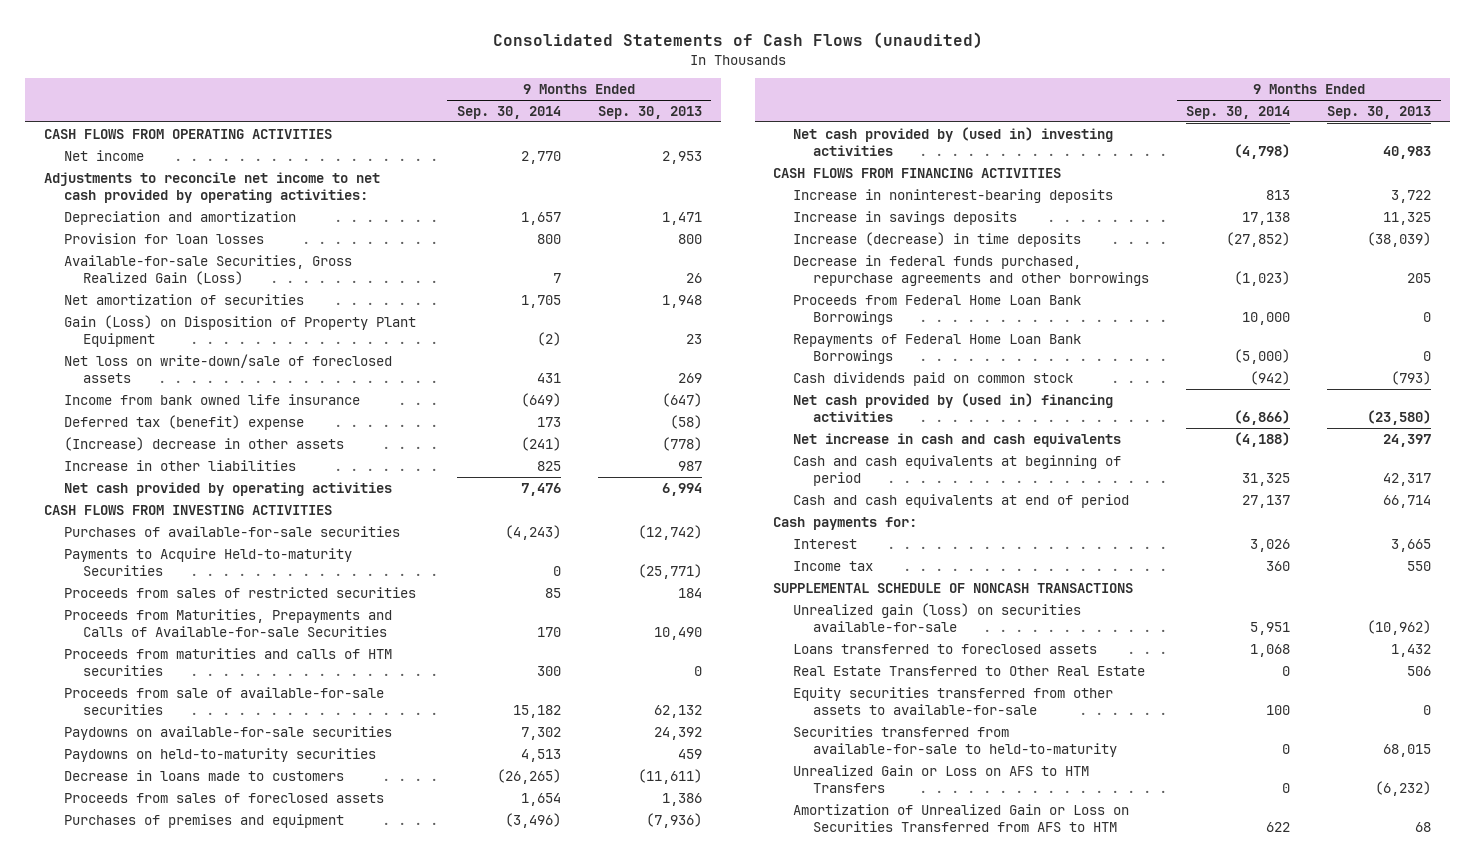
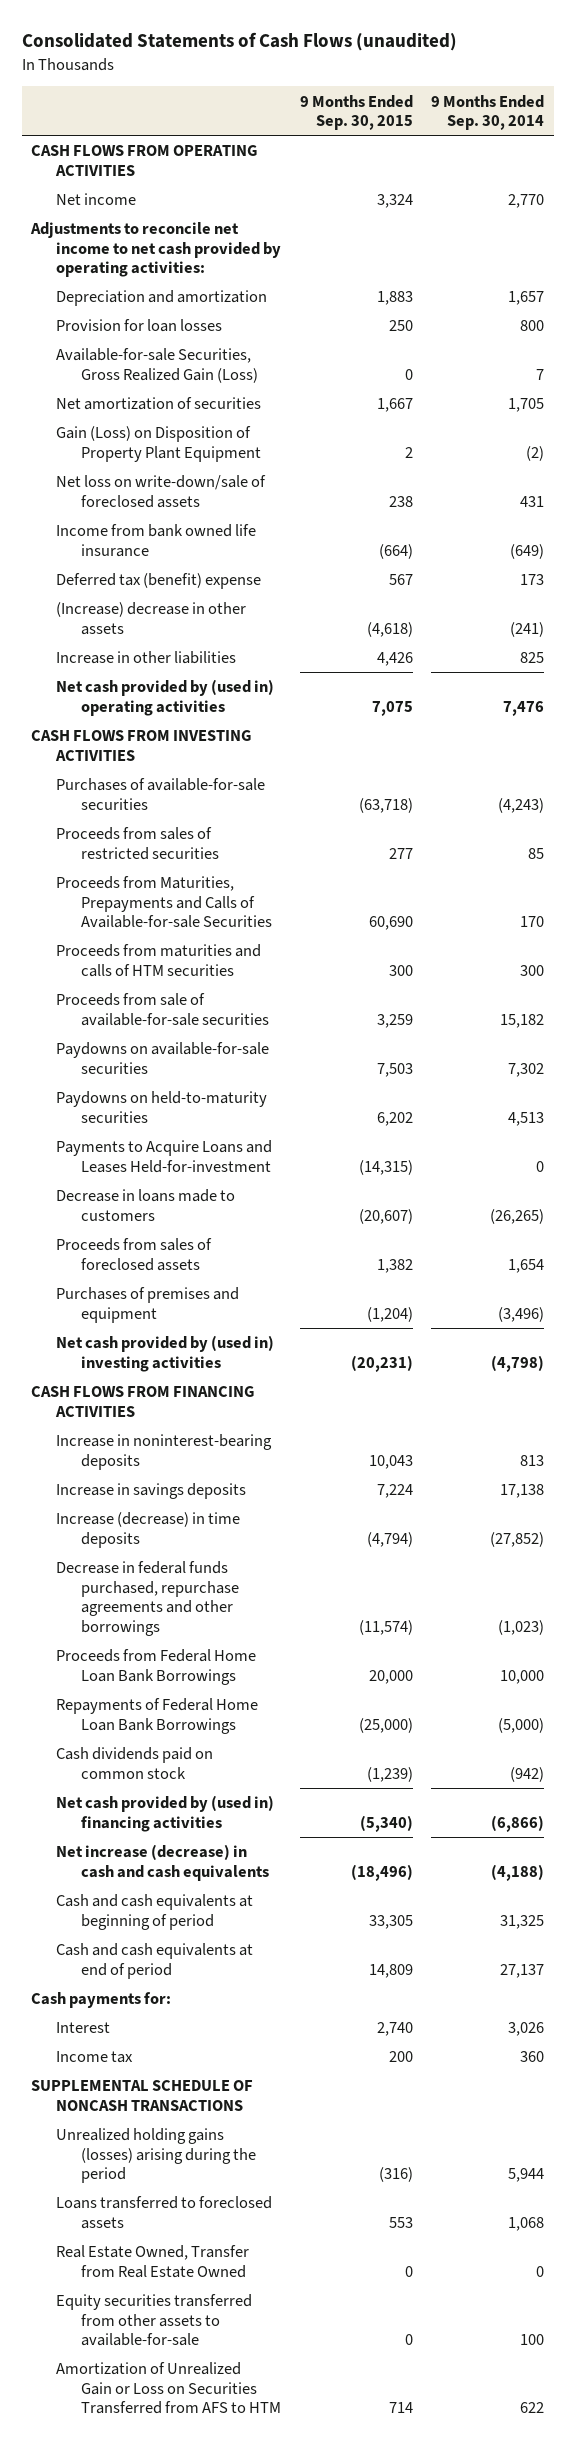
[597,105,702,119] Sep. 30, 2013 -> none
none -> [299,94,413,131] 9 Months Ended Sep. 30, 2015
[63,481,392,496] Net cash provided by operating activities -> [55,679,274,716] Net cash provided by (used in) operating activities
[63,547,352,576] Payments to Acquire Held-to-maturity Securities -> none
none -> [55,1140,272,1173] Payments to Acquire Loans and Leases Held-for-investment
[792,432,1121,447] Net increase in cash and cash equivalents -> [55,1844,269,1881] Net increase (decrease) in cash and cash equivalents
[792,602,1081,632] Unrealized gain (loss) on securities available-for-sale -> none
none -> [55,2128,256,2184] Unrealized holding gains (losses) arising during the period
[792,665,1145,676] Real Estate Transferred to Other Real Estate -> none
none -> [55,2245,249,2278] Real Estate Owned, Transfer from Real Estate Owned
[792,725,1117,757] Securities transferred from available-for-sale to held-to-maturity -> none
[792,764,1089,793] Unrealized Gain or Loss on AFS to HTM Transfers -> none

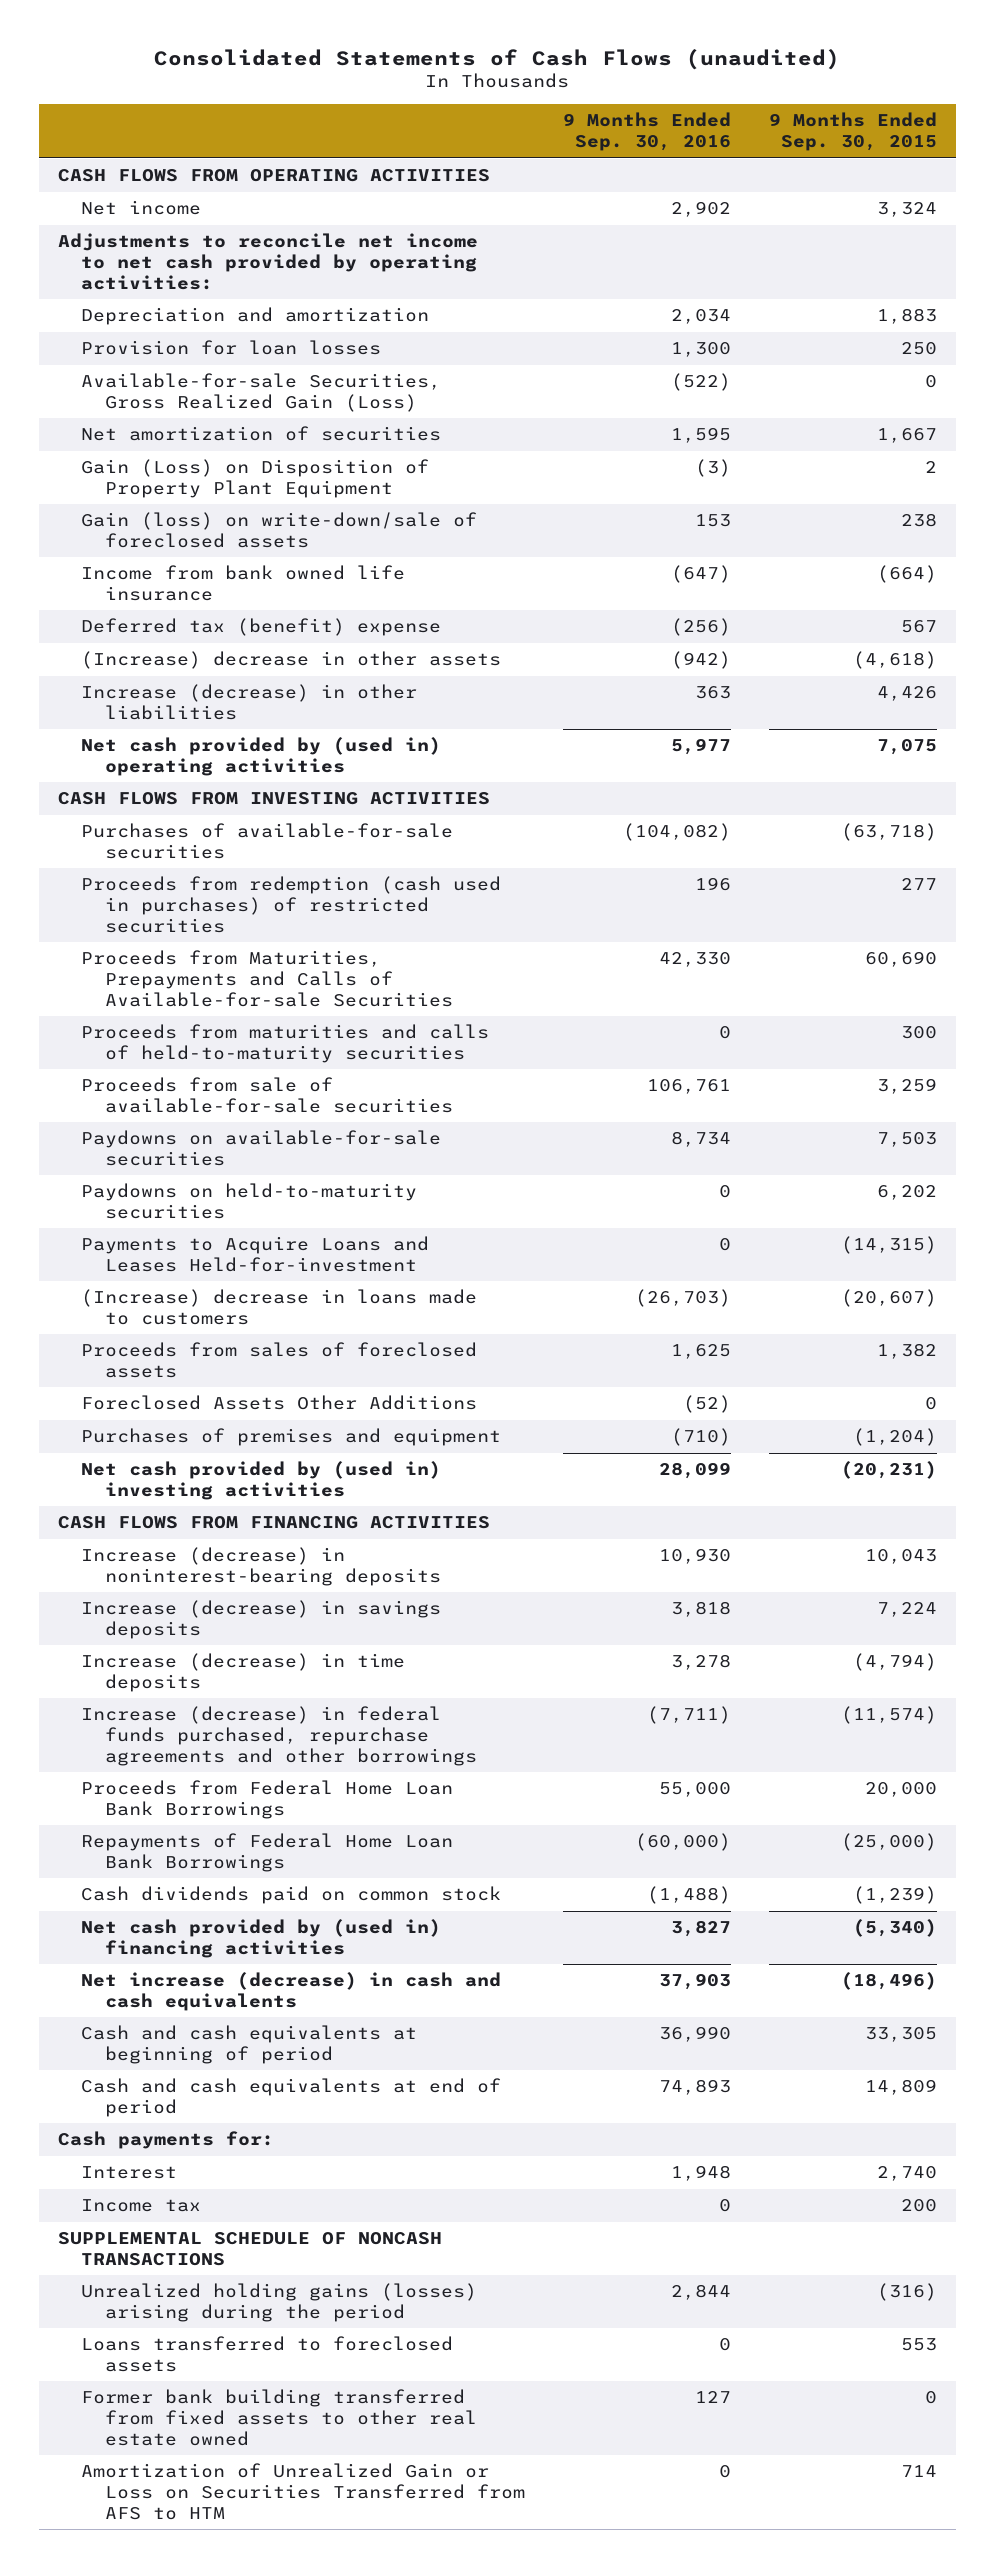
[431,94,545,131] 9 Months Ended Sep. 30, 2014 -> none
none -> [563,112,732,152] 9 Months Ended Sep. 30, 2016
[55,475,266,508] Net loss on write-down/sale of foreclosed assets -> [81,512,478,548] Gain (loss) on write-down/sale of foreclosed assets
[55,651,236,665] Increase in other liabilities -> [81,684,418,720] Increase (decrease) in other liabilities
[55,827,219,860] Proceeds from sales of restricted securities -> [81,876,502,933] Proceeds from redemption (cash used in purchases) of restricted securities
[55,944,261,977] Proceeds from maturities and calls of HTM securities -> [81,1024,490,1063] Proceeds from maturities and calls of held-to-maturity securities
[55,1189,235,1221] Decrease in loans made to customers -> [81,1289,478,1325] (Increase) decrease in loans made to customers
none -> [81,1395,478,1411] Foreclosed Assets Other Additions
[55,1434,272,1470] Increase in noninterest-bearing deposits -> [81,1547,442,1586] Increase (decrease) in noninterest-bearing deposits
[55,1483,246,1500] Increase in savings deposits -> [81,1600,442,1639] Increase (decrease) in savings deposits
[55,1561,239,1636] Decrease in federal funds purchased, repurchase agreements and other borrowings -> [81,1706,478,1766] Increase (decrease) in federal funds purchased, repurchase agreements and other borrowings
[55,2245,249,2278] Real Estate Owned, Transfer from Real Estate Owned -> none
[55,2294,252,2347] Equity securities transferred from other assets to available-for-sale -> none
none -> [81,2389,478,2446] Former bank building transferred from fixed assets to other real estate owned

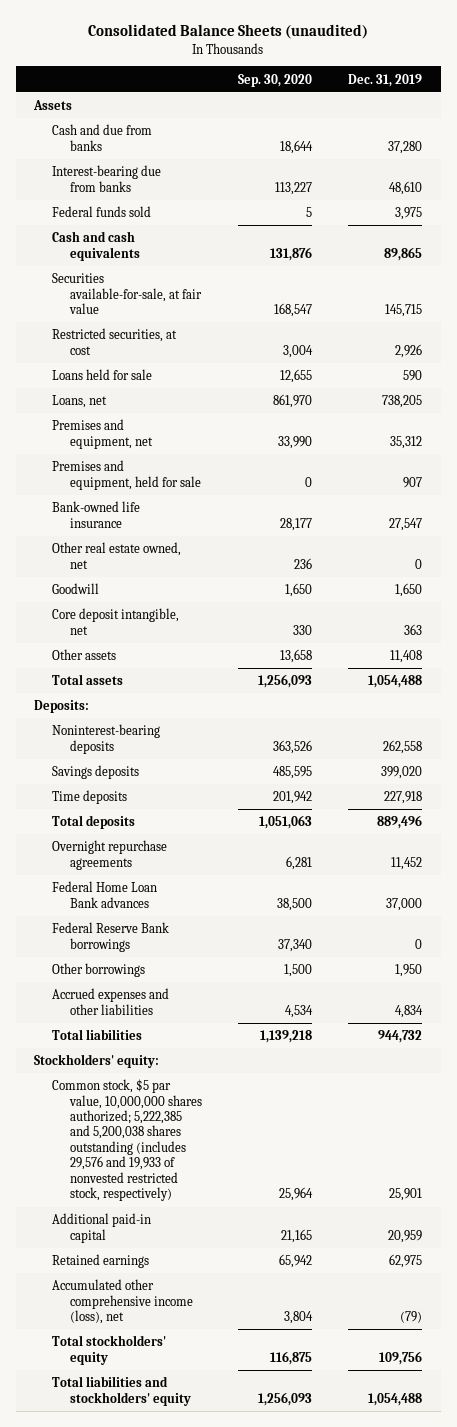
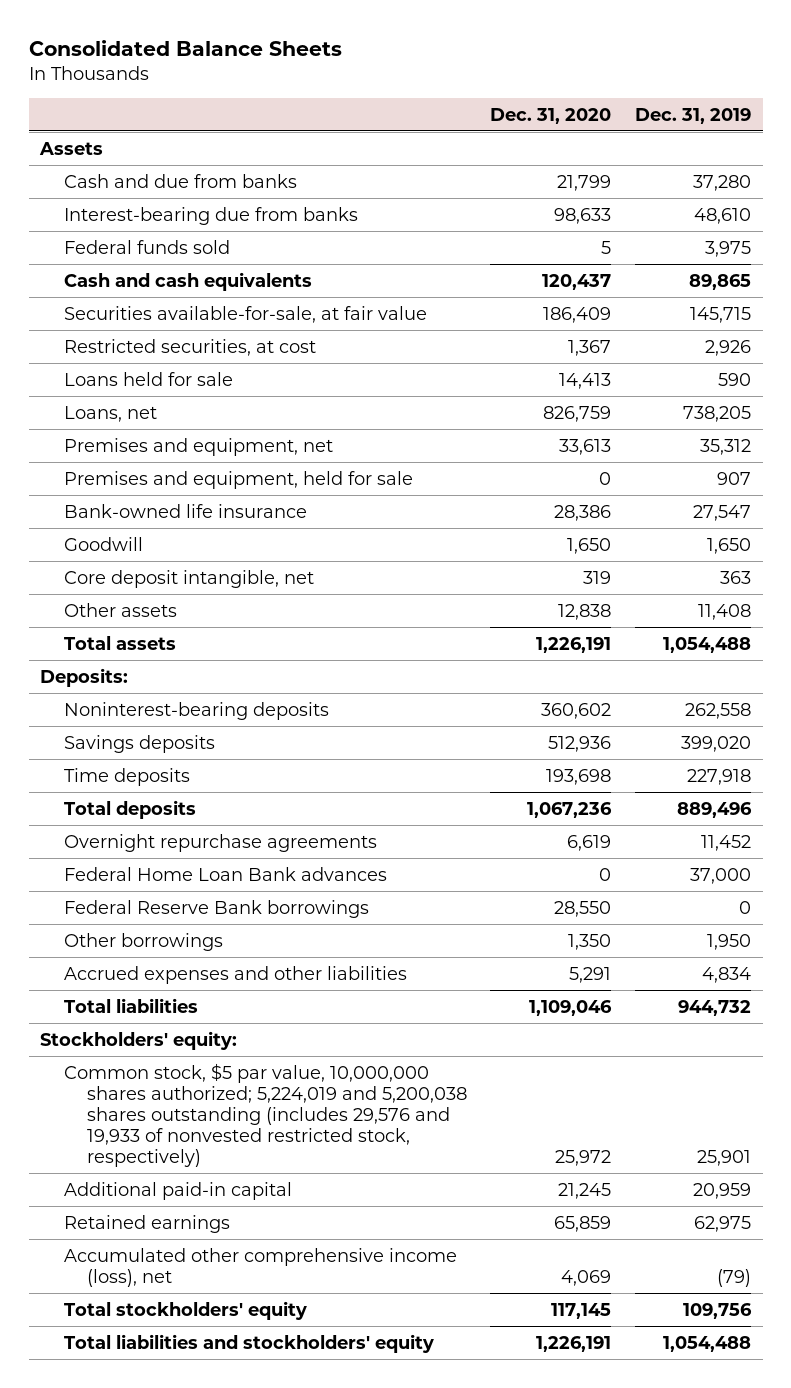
[88,24,369,40] Consolidated Balance Sheets (unaudited) -> [28,40,342,57] Consolidated Balance Sheets
[238,73,313,87] Sep. 30, 2020 -> none
none -> [490,107,612,124] Dec. 31, 2020
[51,542,181,569] Other real estate owned, net -> none
[51,1079,202,1202] Common stock, $5 par value, 10,000,000 shares authorized; 5,222,385 and 5,200,038 shares outstanding (includes 29,576 and 19,933 of nonvested restricted stock, respectively) -> [63,1062,468,1167] Common stock, $5 par value, 10,000,000 shares authorized; 5,224,019 and 5,200,038 shares outstanding (includes 29,576 and 19,933 of nonvested restricted stock, respectively)

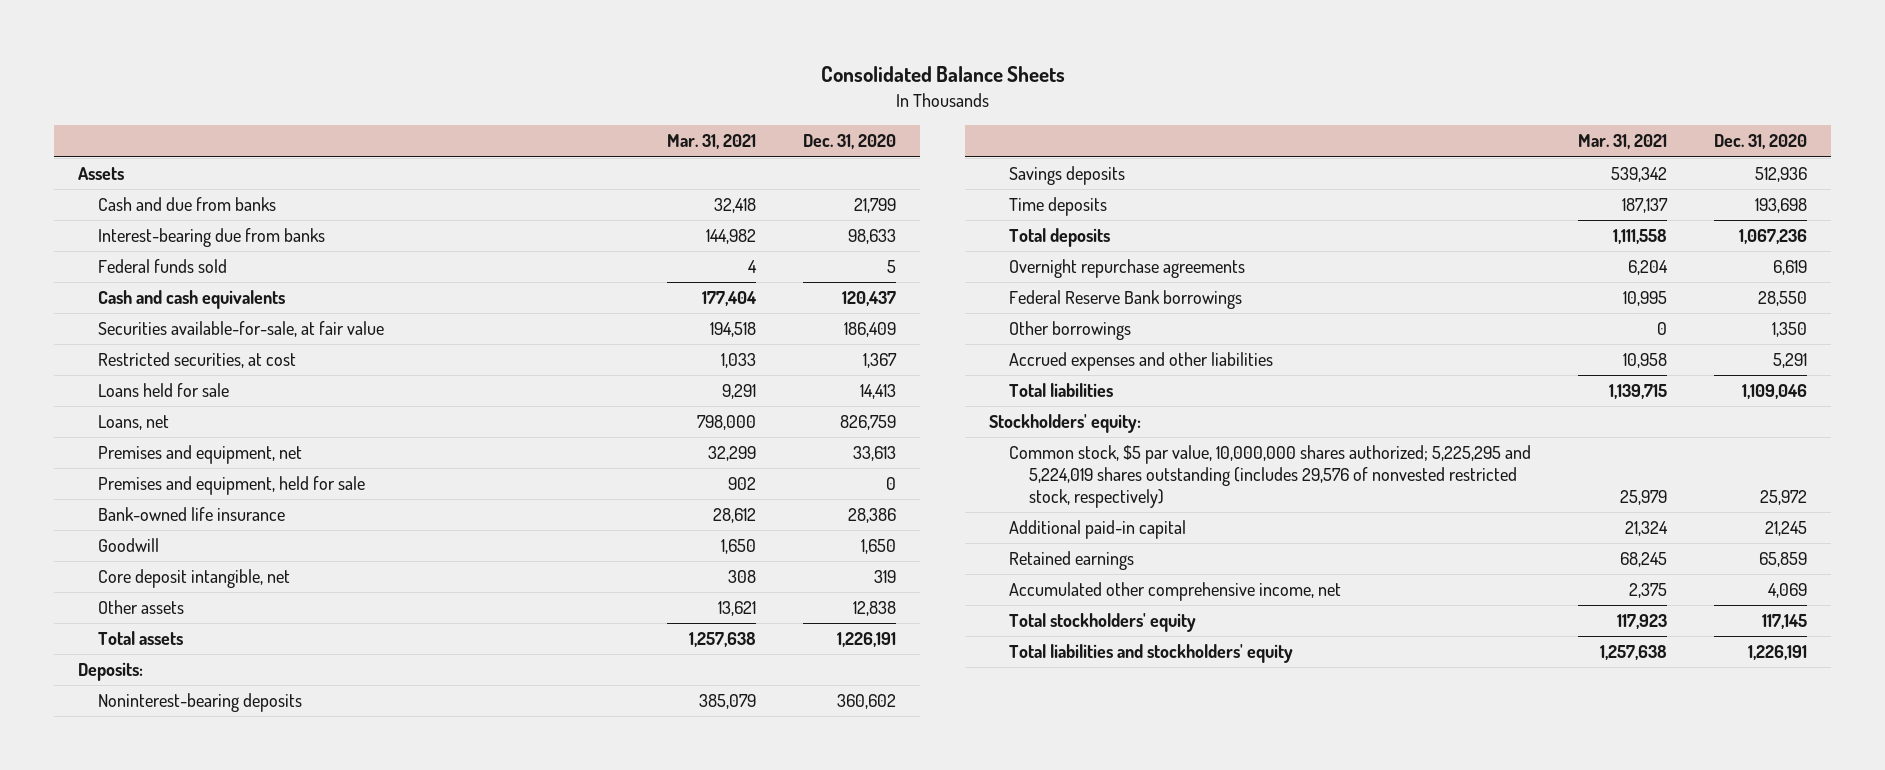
[634,107,751,124] Dec. 31, 2019 -> none
none -> [666,134,756,150] Mar. 31, 2021
[63,866,387,881] Federal Home Loan Bank advances -> none
[63,1062,468,1167] Common stock, $5 par value, 10,000,000 shares authorized; 5,224,019 and 5,200,038 shares outstanding (includes 29,576 and 19,933 of nonvested restricted stock, respectively) -> [1008,445,1531,508] Common stock, $5 par value, 10,000,000 shares authorized; 5,225,295 and 5,224,019 shares outstanding (includes 29,576 of nonvested restricted stock, respectively)
[63,1247,457,1287] Accumulated other comprehensive income (loss), net -> [1008,582,1341,602] Accumulated other comprehensive income, net

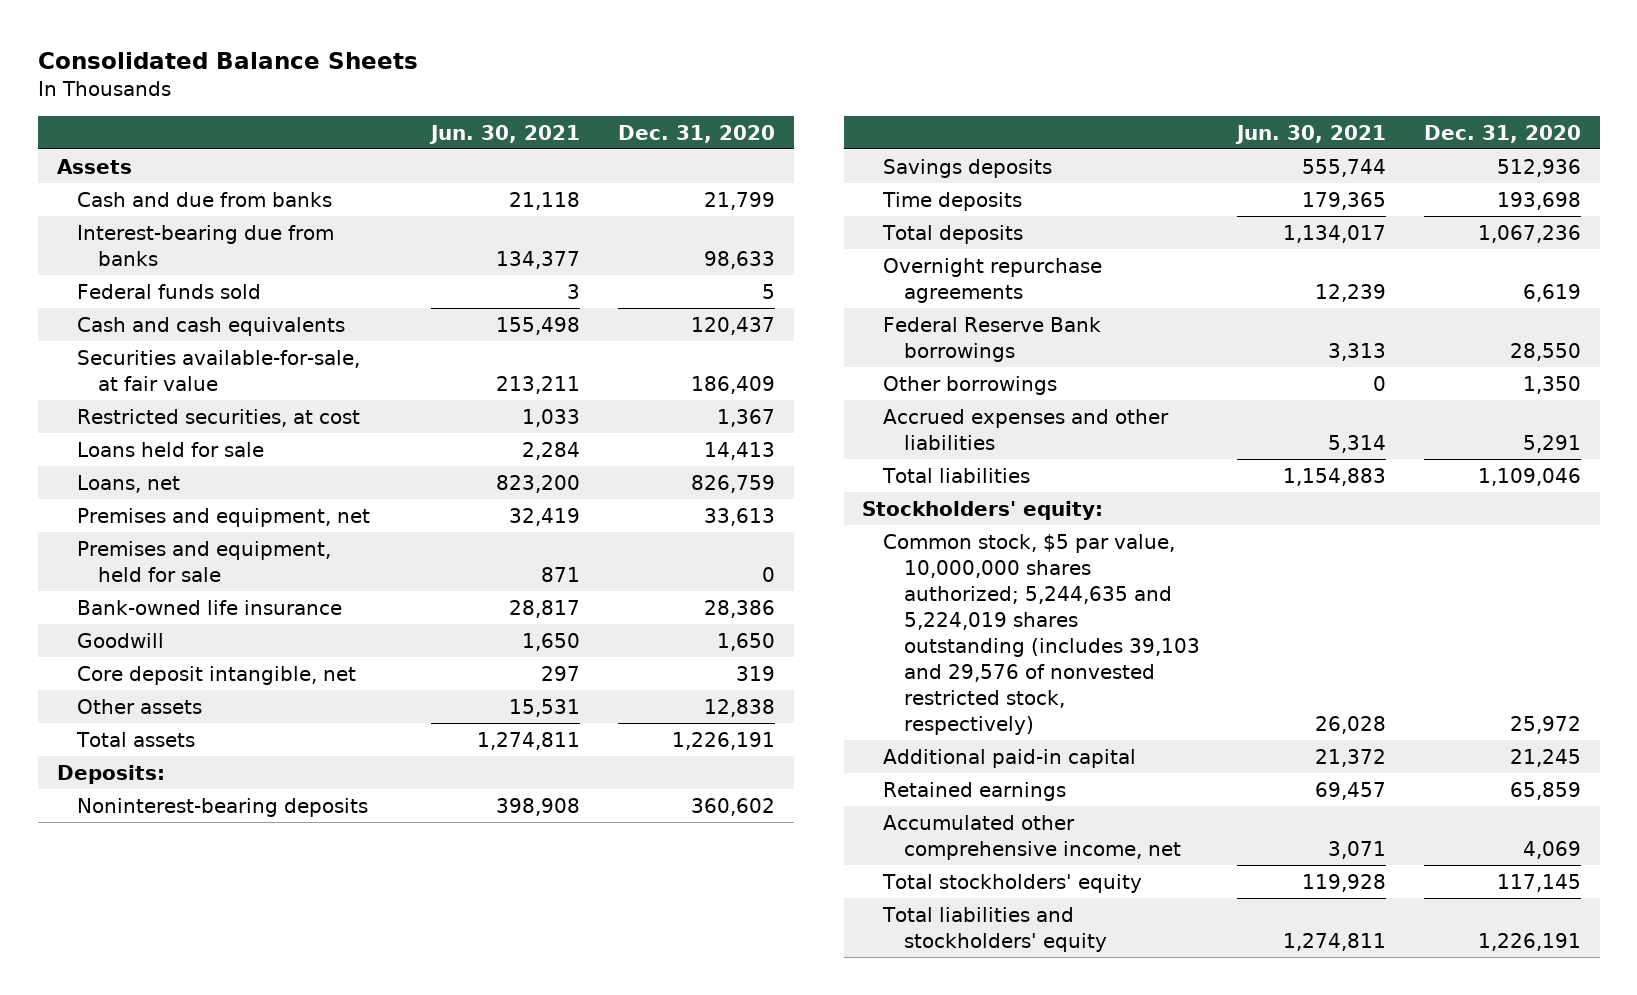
[666,134,756,150] Mar. 31, 2021 -> none
none -> [429,124,581,144] Jun. 30, 2021
[1008,445,1531,508] Common stock, $5 par value, 10,000,000 shares authorized; 5,225,295 and 5,224,019 shares outstanding (includes 29,576 of nonvested restricted stock, respectively) -> [883,533,1200,735] Common stock, $5 par value, 10,000,000 shares authorized; 5,244,635 and 5,224,019 shares outstanding (includes 39,103 and 29,576 of nonvested restricted stock, respectively)

